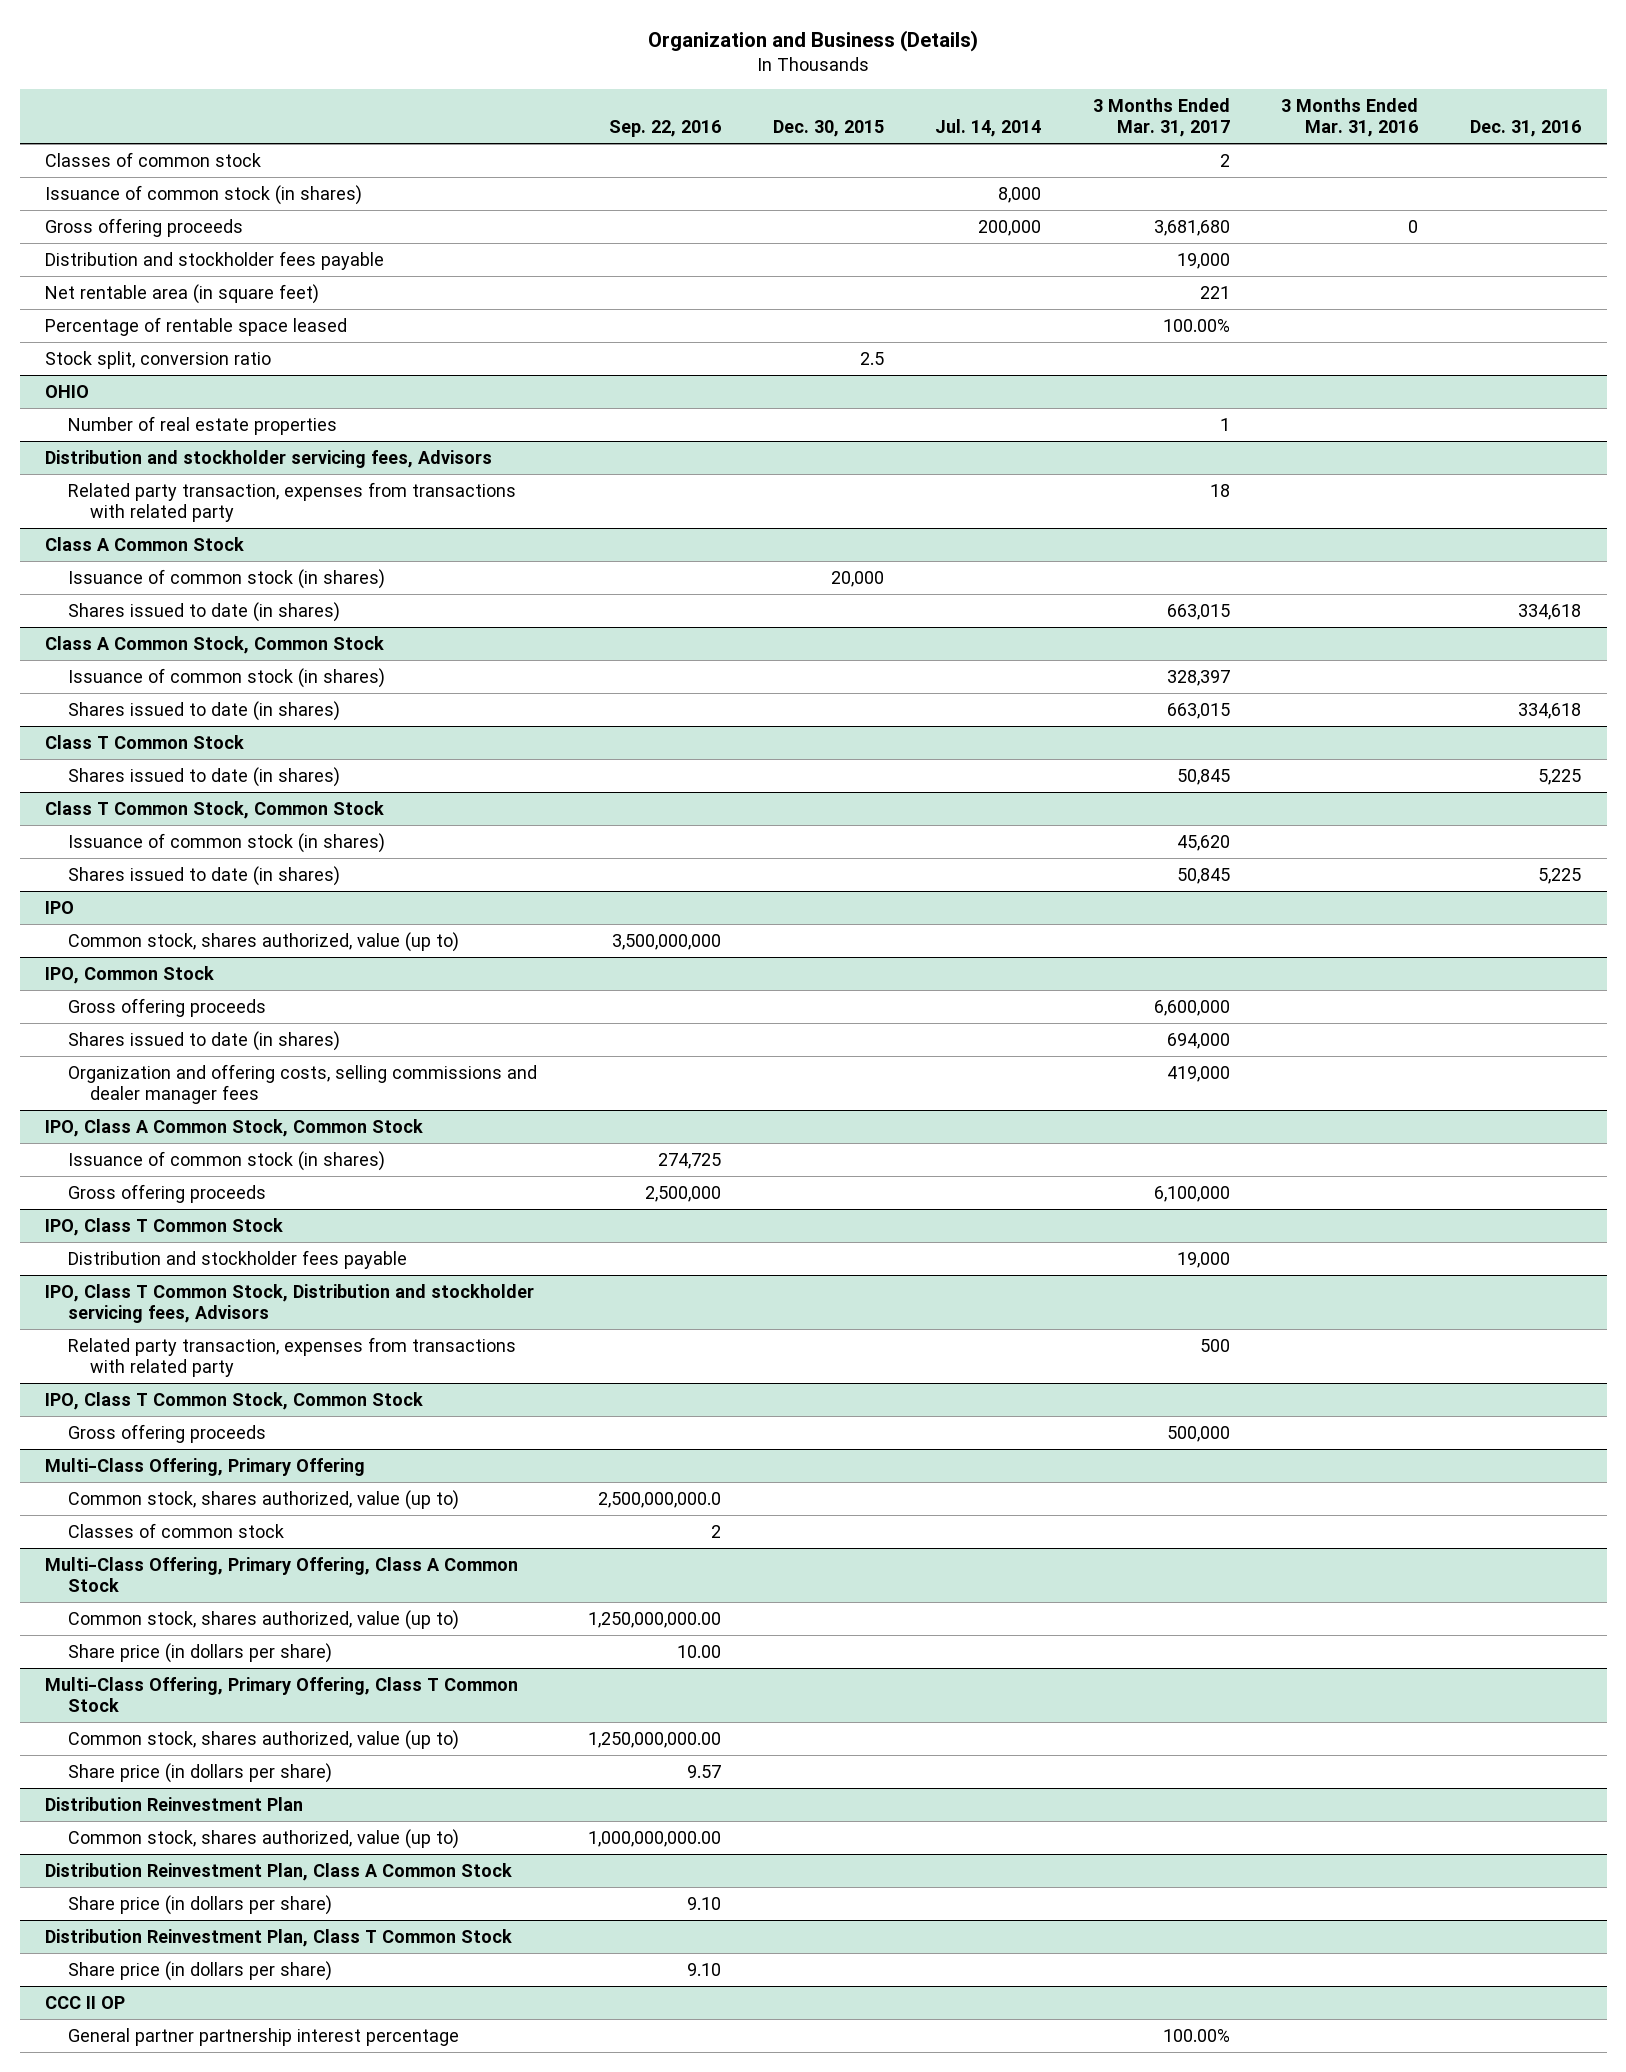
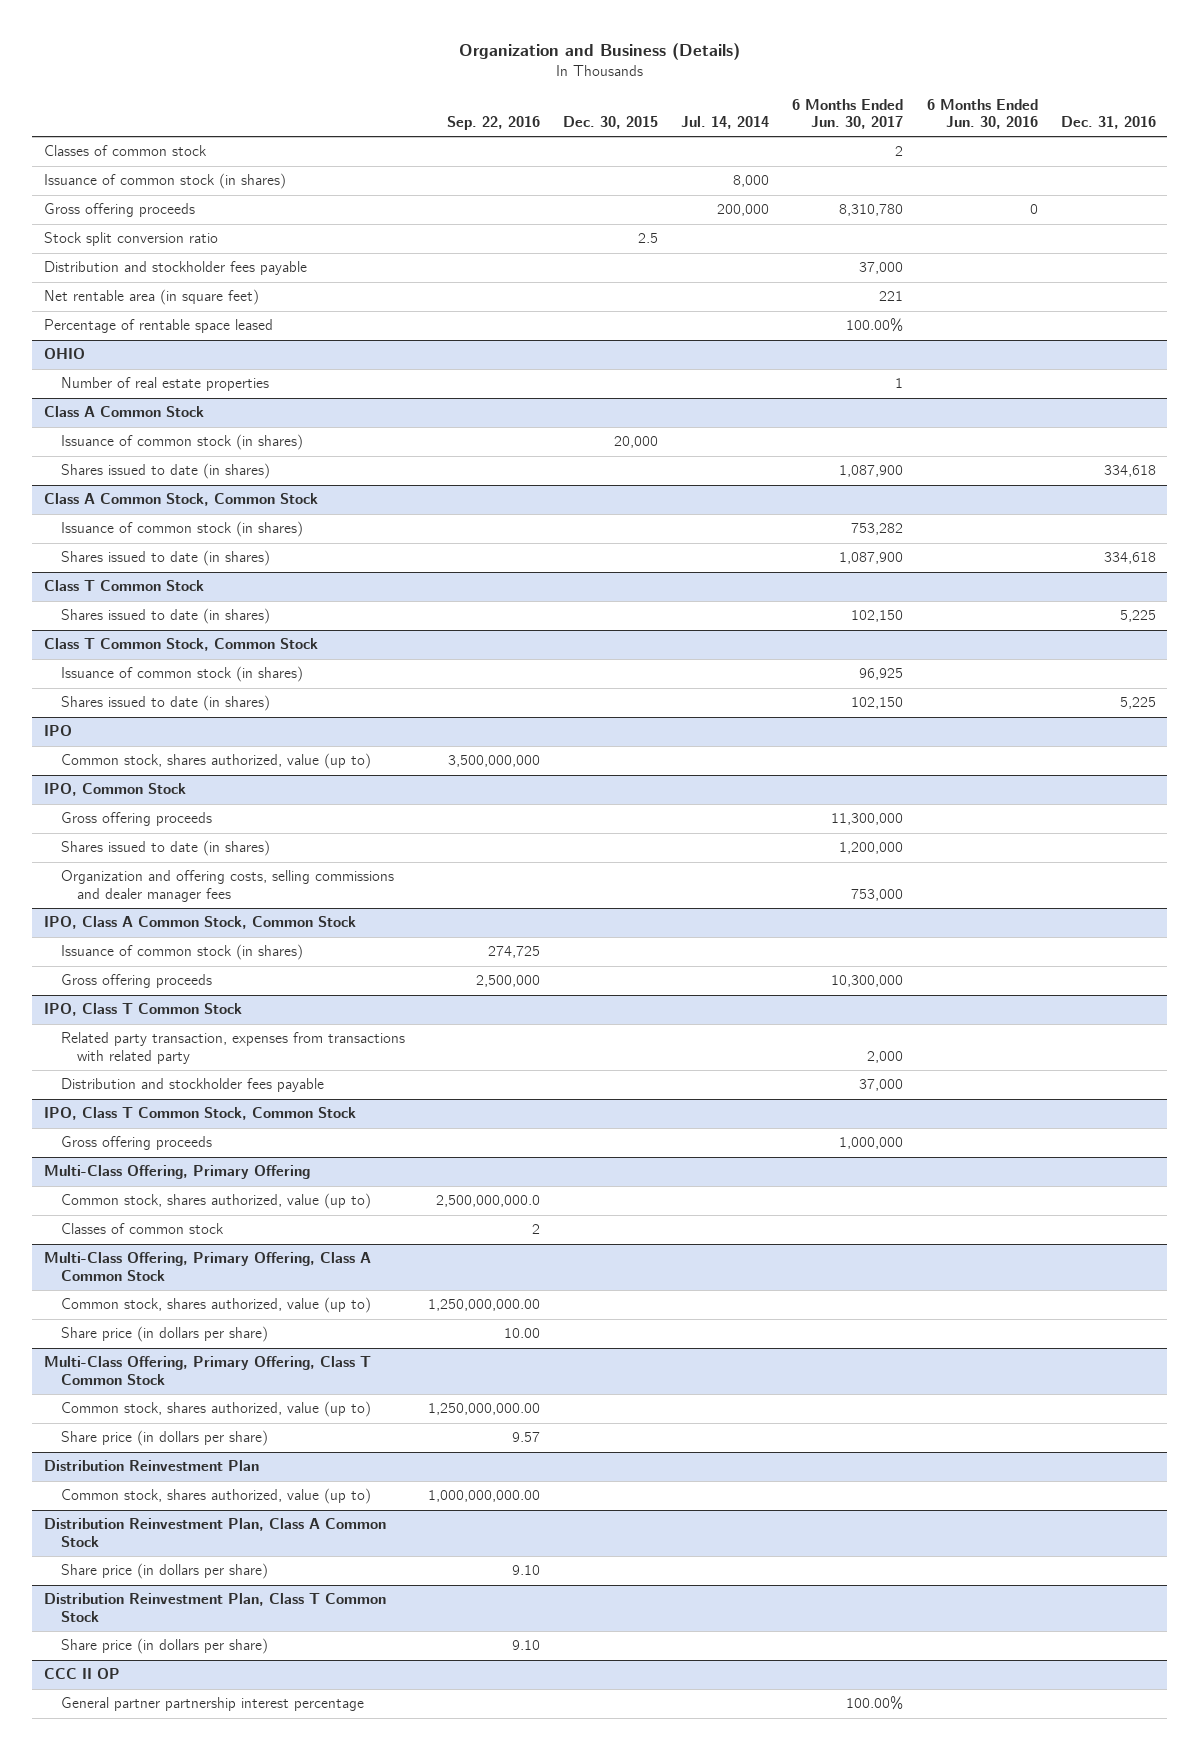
[1092,98,1230,138] 3 Months Ended Mar. 31, 2017 -> none
[1281,98,1419,138] 3 Months Ended Mar. 31, 2016 -> none
none -> [792,99,904,130] 6 Months Ended Jun. 30, 2017
none -> [926,99,1038,130] 6 Months Ended Jun. 30, 2016
none -> [44,232,219,247] Stock split conversion ratio
[45,350,272,369] Stock split, conversion ratio -> none
[45,449,493,468] Distribution and stockholder servicing fees, Advisors -> none
[67,481,516,522] Related party transaction, expenses from transactions with related party -> none
none -> [60,1032,405,1064] Related party transaction, expenses from transactions with related party
[45,1283,535,1323] IPO, Class T Common Stock, Distribution and stockholder servicing fees, Advisors -> none
[67,1336,516,1377] Related party transaction, expenses from transactions with related party -> none

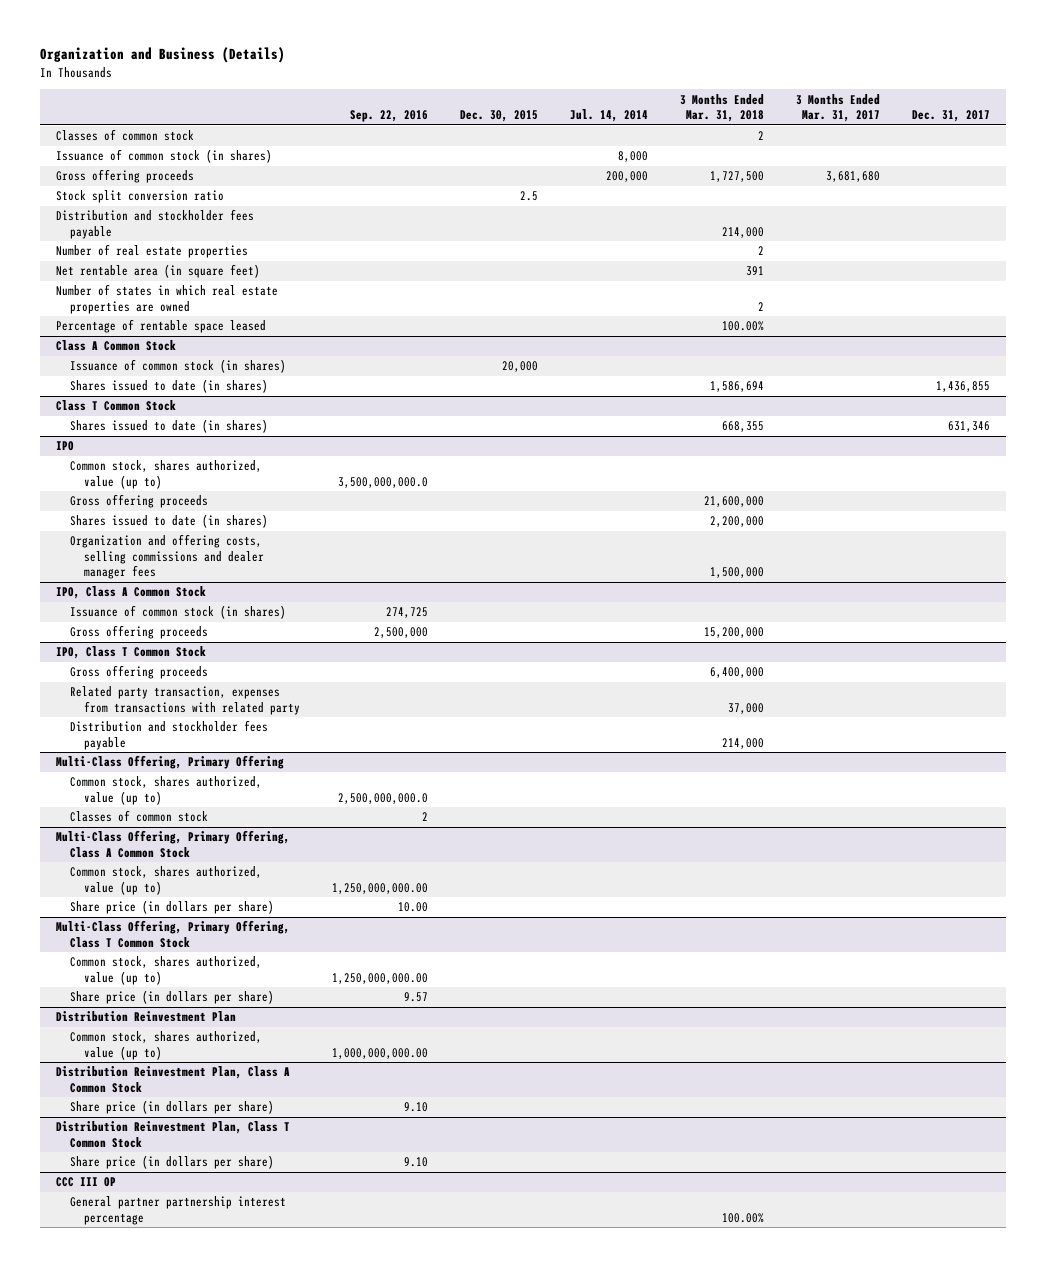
[792,99,904,130] 6 Months Ended Jun. 30, 2017 -> none
[926,99,1038,130] 6 Months Ended Jun. 30, 2016 -> none
[1060,116,1156,130] Dec. 31, 2016 -> none
none -> [679,93,764,123] 3 Months Ended Mar. 31, 2018
none -> [795,93,880,123] 3 Months Ended Mar. 31, 2017
none -> [912,110,991,123] Dec. 31, 2017
none -> [55,244,248,259] Number of real estate properties
none -> [55,284,278,314] Number of states in which real estate properties are owned
[44,348,86,360] OHIO -> none
[60,377,269,392] Number of real estate properties -> none
[44,493,319,507] Class A Common Stock, Common Stock -> none
[60,521,303,538] Issuance of common stock (in shares) -> none
[60,550,270,567] Shares issued to date (in shares) -> none
[44,638,319,652] Class T Common Stock, Common Stock -> none
[60,666,303,683] Issuance of common stock (in shares) -> none
[60,695,270,712] Shares issued to date (in shares) -> none
[44,783,187,797] IPO, Common Stock -> none
[60,812,212,827] Gross offering proceeds -> none
[60,840,270,857] Shares issued to date (in shares) -> none
[60,870,394,902] Organization and offering costs, selling commissions and dealer manager fees -> none
[447,755,540,768] 3,500,000,000 -> [337,476,428,488] 3,500,000,000.0
none -> [69,494,208,509] Gross offering proceeds
none -> [69,514,268,529] Shares issued to date (in shares)
none -> [69,534,264,580] Organization and offering costs, selling commissions and dealer manager fees
[44,916,357,930] IPO, Class A Common Stock, Common Stock -> [55,586,206,600] IPO, Class A Common Stock
none -> [69,665,208,680] Gross offering proceeds
[44,1107,357,1121] IPO, Class T Common Stock, Common Stock -> none
[60,1136,212,1151] Gross offering proceeds -> none
[44,1668,121,1680] CCC II OP -> none
[60,1697,364,1712] General partner partnership interest percentage -> none
none -> [55,1177,116,1188] CCC III OP
none -> [69,1196,286,1225] General partner partnership interest percentage

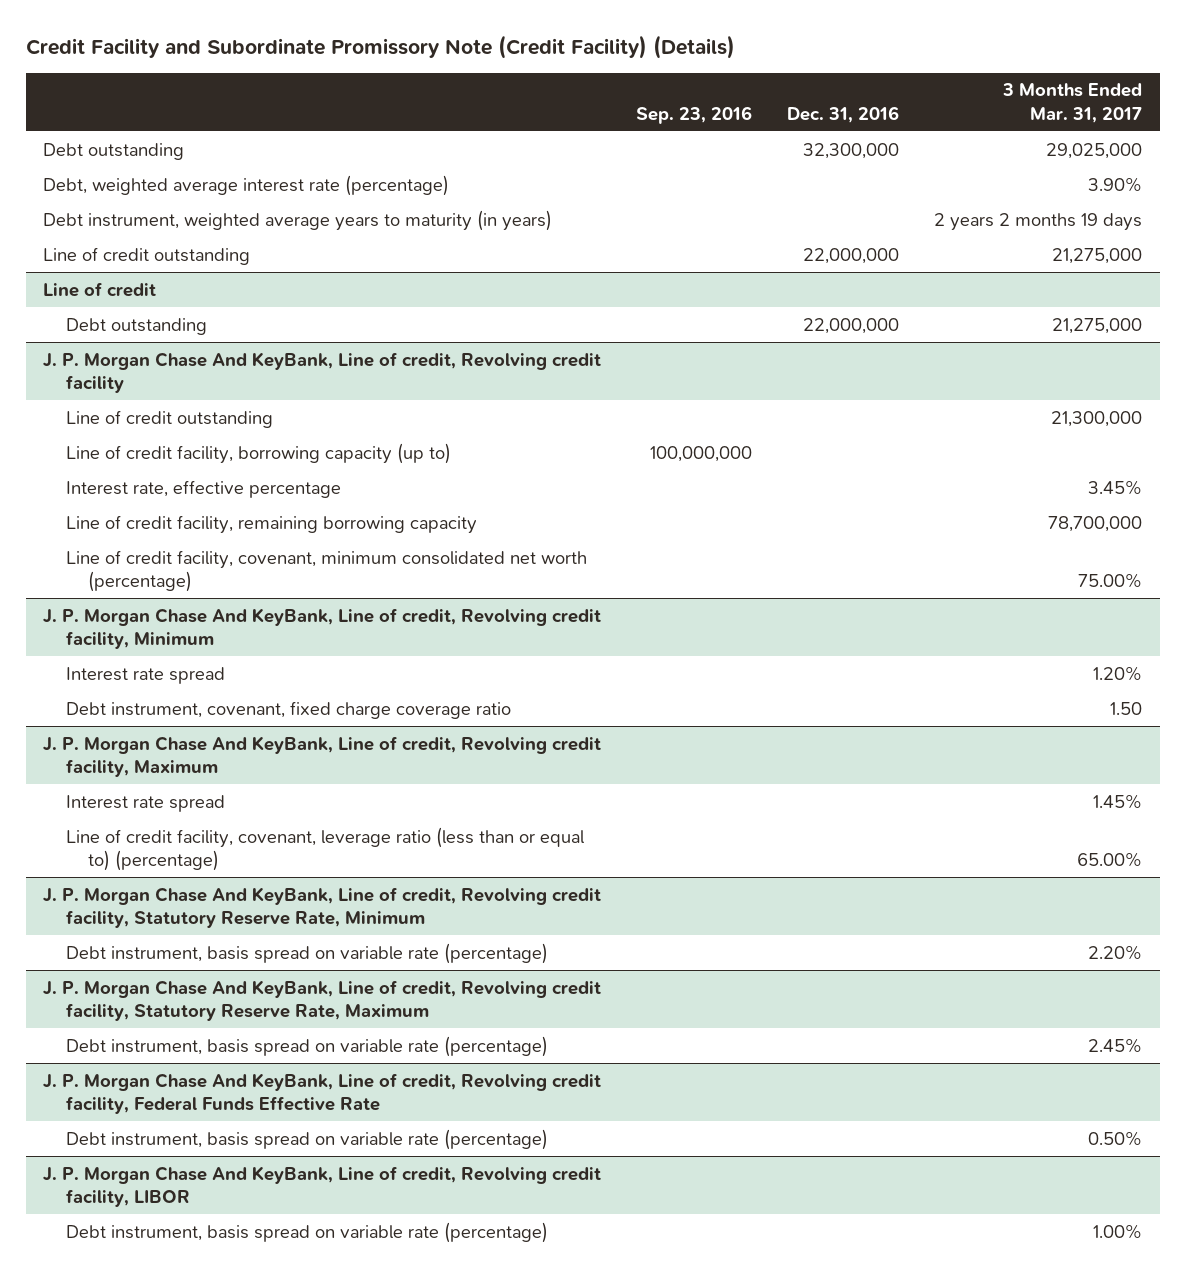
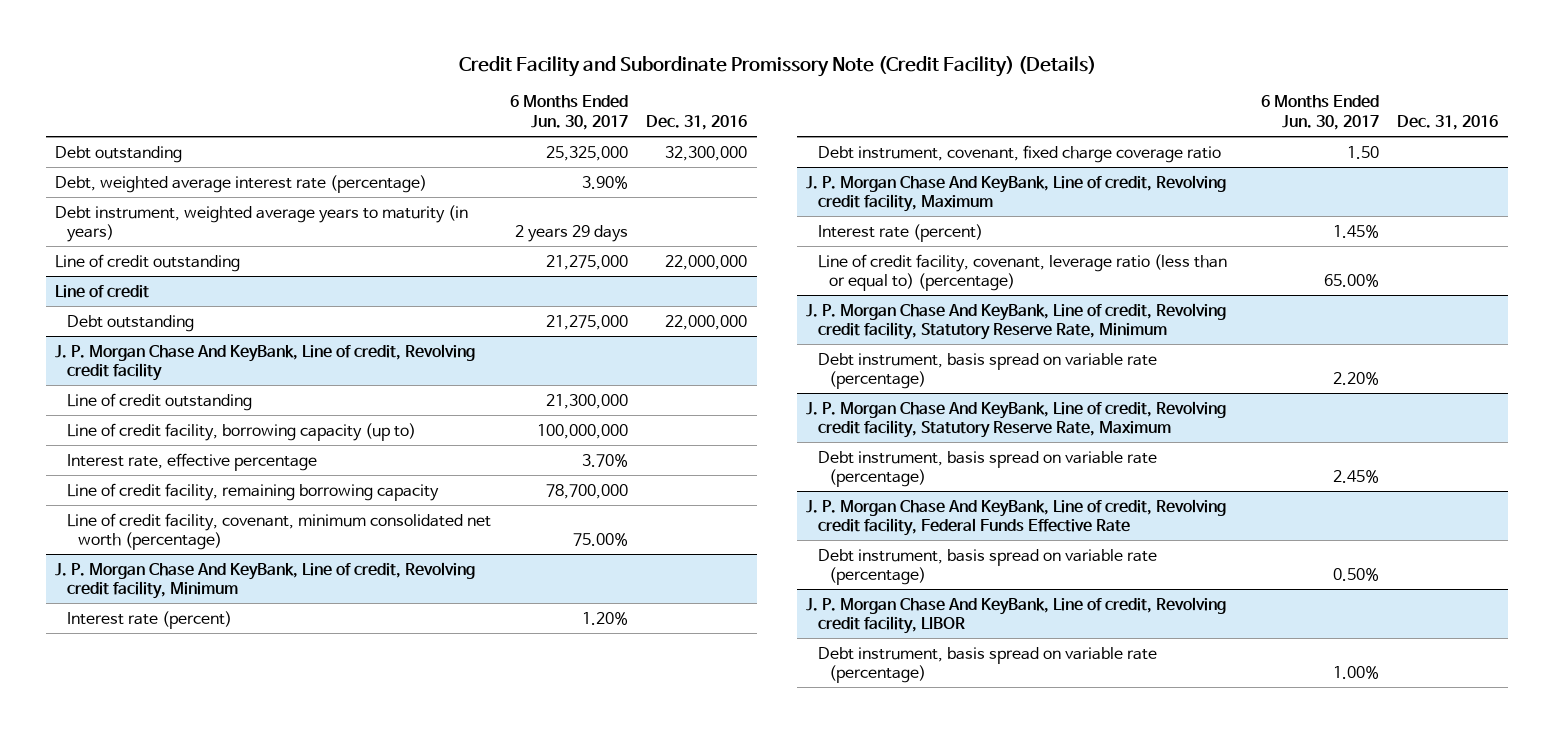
[636,105,753,124] Sep. 23, 2016 -> none
[1002,83,1143,123] 3 Months Ended Mar. 31, 2017 -> none
none -> [509,95,628,130] 6 Months Ended Jun. 30, 2017
[65,666,225,684] Interest rate spread -> [66,610,232,629] Interest rate (percent)
[65,794,225,812] Interest rate spread -> [817,223,983,242] Interest rate (percent)

